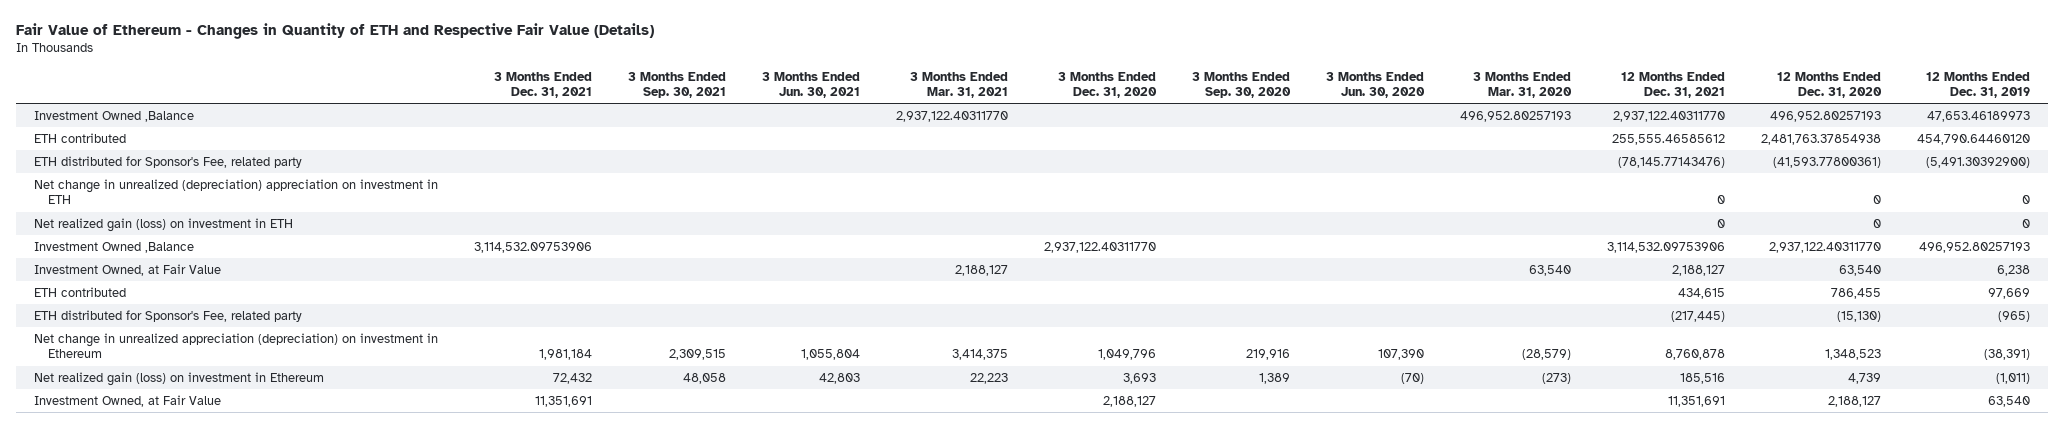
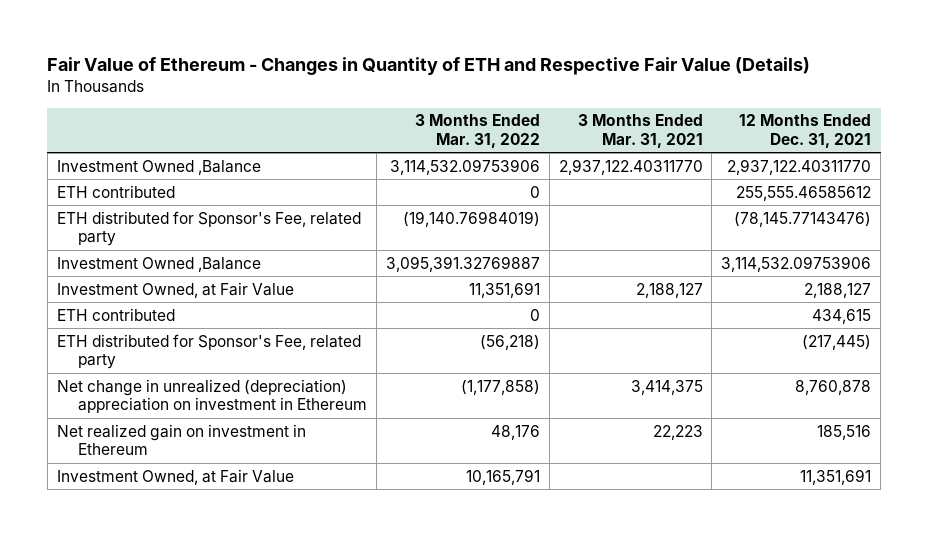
[493,71,592,98] 3 Months Ended Dec. 31, 2021 -> none
[627,71,726,98] 3 Months Ended Sep. 30, 2021 -> none
[761,71,860,98] 3 Months Ended Jun. 30, 2021 -> none
[1058,71,1158,98] 3 Months Ended Dec. 31, 2020 -> none
[1192,71,1292,98] 3 Months Ended Sep. 30, 2020 -> none
[1326,71,1426,98] 3 Months Ended Jun. 30, 2020 -> none
[1473,71,1573,98] 3 Months Ended Mar. 31, 2020 -> none
[1777,71,1883,98] 12 Months Ended Dec. 31, 2020 -> none
[1926,71,2031,98] 12 Months Ended Dec. 31, 2019 -> none
none -> [414,114,540,148] 3 Months Ended Mar. 31, 2022
[33,178,438,205] Net change in unrealized (depreciation) appreciation on investment in ETH -> none
[33,217,293,232] Net realized gain (loss) on investment in ETH -> none
[33,332,438,359] Net change in unrealized appreciation (depreciation) on investment in Ethereum -> [56,378,367,414] Net change in unrealized (depreciation) appreciation on investment in Ethereum
[33,371,324,386] Net realized gain (loss) on investment in Ethereum -> [56,423,306,456] Net realized gain on investment in Ethereum

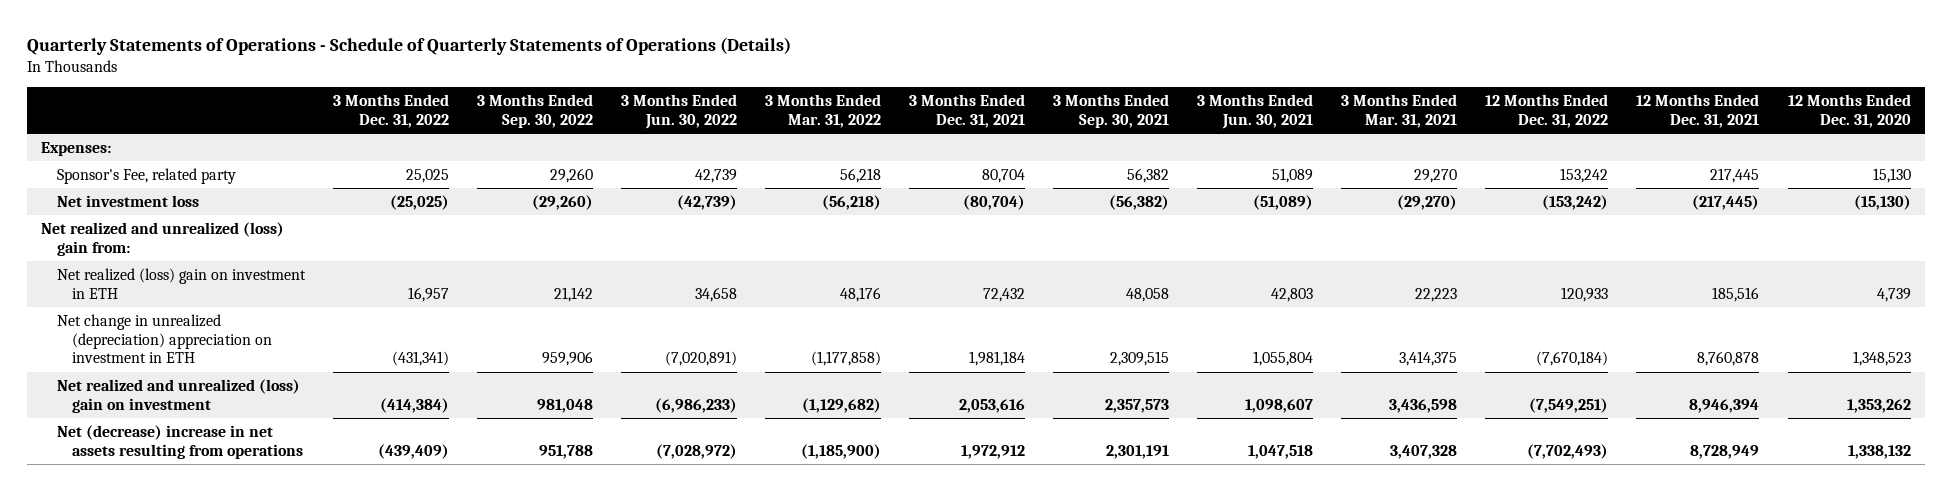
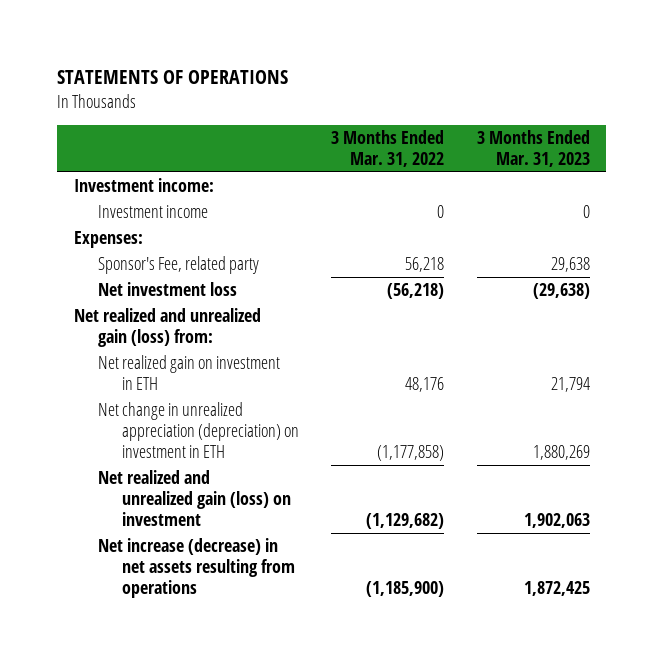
[27,37,792,56] Quarterly Statements of Operations - Schedule of Quarterly Statements of Operations (Details) -> [57,70,289,85] STATEMENTS OF OPERATIONS
[332,94,449,128] 3 Months Ended Dec. 31, 2022 -> none
[476,94,593,128] 3 Months Ended Sep. 30, 2022 -> none
[620,94,737,129] 3 Months Ended Jun. 30, 2022 -> none
[908,94,1025,128] 3 Months Ended Dec. 31, 2021 -> none
[1053,94,1170,128] 3 Months Ended Sep. 30, 2021 -> none
[1197,94,1314,129] 3 Months Ended Jun. 30, 2021 -> none
[1341,94,1458,128] 3 Months Ended Mar. 31, 2021 -> none
[1485,94,1609,128] 12 Months Ended Dec. 31, 2022 -> none
[1636,94,1760,128] 12 Months Ended Dec. 31, 2021 -> none
[1787,94,1911,128] 12 Months Ended Dec. 31, 2020 -> none
none -> [476,130,590,168] 3 Months Ended Mar. 31, 2023
none -> [73,177,214,192] Investment income:
none -> [97,204,208,218] Investment income
[41,221,285,256] Net realized and unrealized (loss) gain from: -> [73,307,261,347] Net realized and unrealized gain (loss) from:
[56,267,306,299] Net realized (loss) gain on investment in ETH -> [97,354,280,390] Net realized gain on investment in ETH
[56,313,272,364] Net change in unrealized (depreciation) appreciation on investment in ETH -> [97,401,299,458] Net change in unrealized appreciation (depreciation) on investment in ETH
[56,378,300,413] Net realized and unrealized (loss) gain on investment -> [97,469,291,526] Net realized and unrealized gain (loss) on investment
[56,424,303,459] Net (decrease) increase in net assets resulting from operations -> [97,537,295,598] Net increase (decrease) in net assets resulting from operations

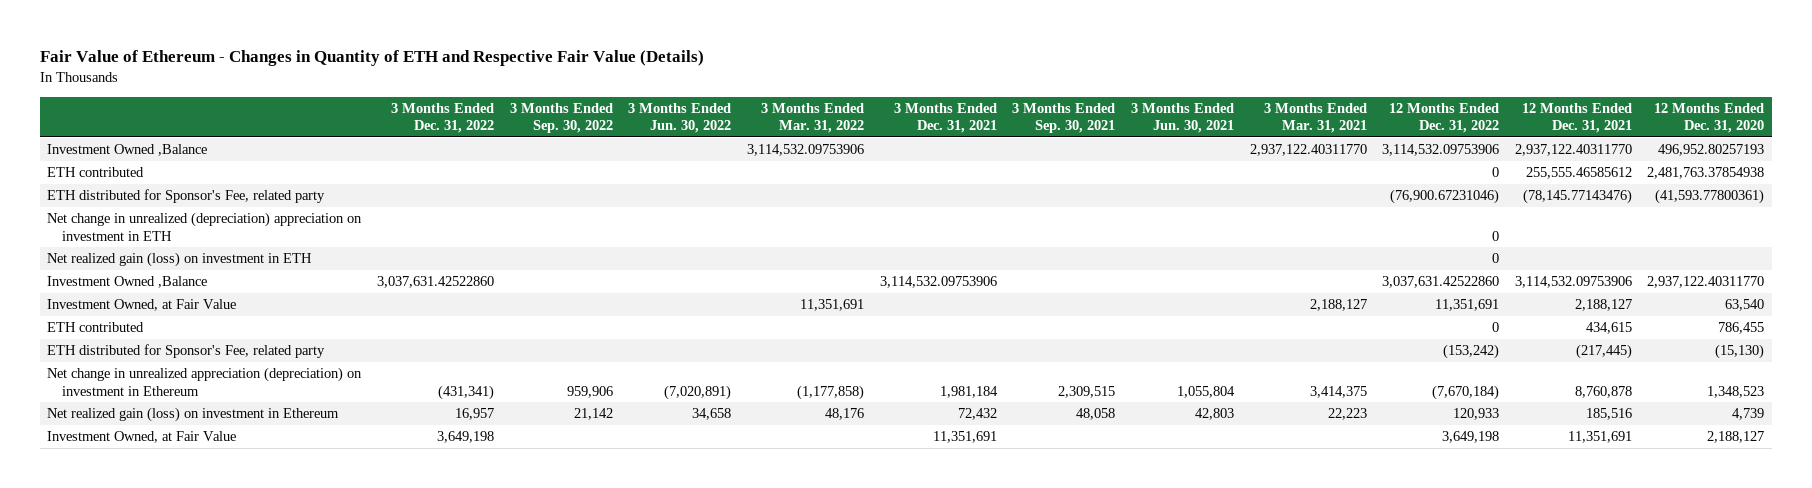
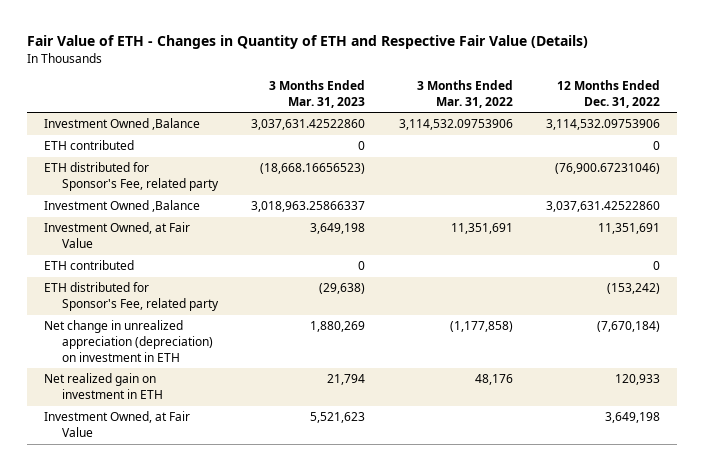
[39,50,704,67] Fair Value of Ethereum - Changes in Quantity of ETH and Respective Fair Value (Details) -> [27,35,589,50] Fair Value of ETH - Changes in Quantity of ETH and Respective Fair Value (Details)
[391,102,495,134] 3 Months Ended Dec. 31, 2022 -> none
[509,102,613,134] 3 Months Ended Sep. 30, 2022 -> none
[628,102,732,134] 3 Months Ended Jun. 30, 2022 -> none
[893,102,997,134] 3 Months Ended Dec. 31, 2021 -> none
[1012,102,1116,134] 3 Months Ended Sep. 30, 2021 -> none
[1130,102,1234,134] 3 Months Ended Jun. 30, 2021 -> none
[1263,102,1367,134] 3 Months Ended Mar. 31, 2021 -> none
[1521,102,1632,134] 12 Months Ended Dec. 31, 2021 -> none
[1654,102,1765,134] 12 Months Ended Dec. 31, 2020 -> none
none -> [269,80,366,108] 3 Months Ended Mar. 31, 2023
[47,212,363,241] Net change in unrealized (depreciation) appreciation on investment in ETH -> none
[47,252,313,268] Net realized gain (loss) on investment in ETH -> none
[47,367,363,396] Net change in unrealized appreciation (depreciation) on investment in Ethereum -> [43,320,214,362] Net change in unrealized appreciation (depreciation) on investment in ETH
[47,407,340,423] Net realized gain (loss) on investment in Ethereum -> [43,373,164,400] Net realized gain on investment in ETH

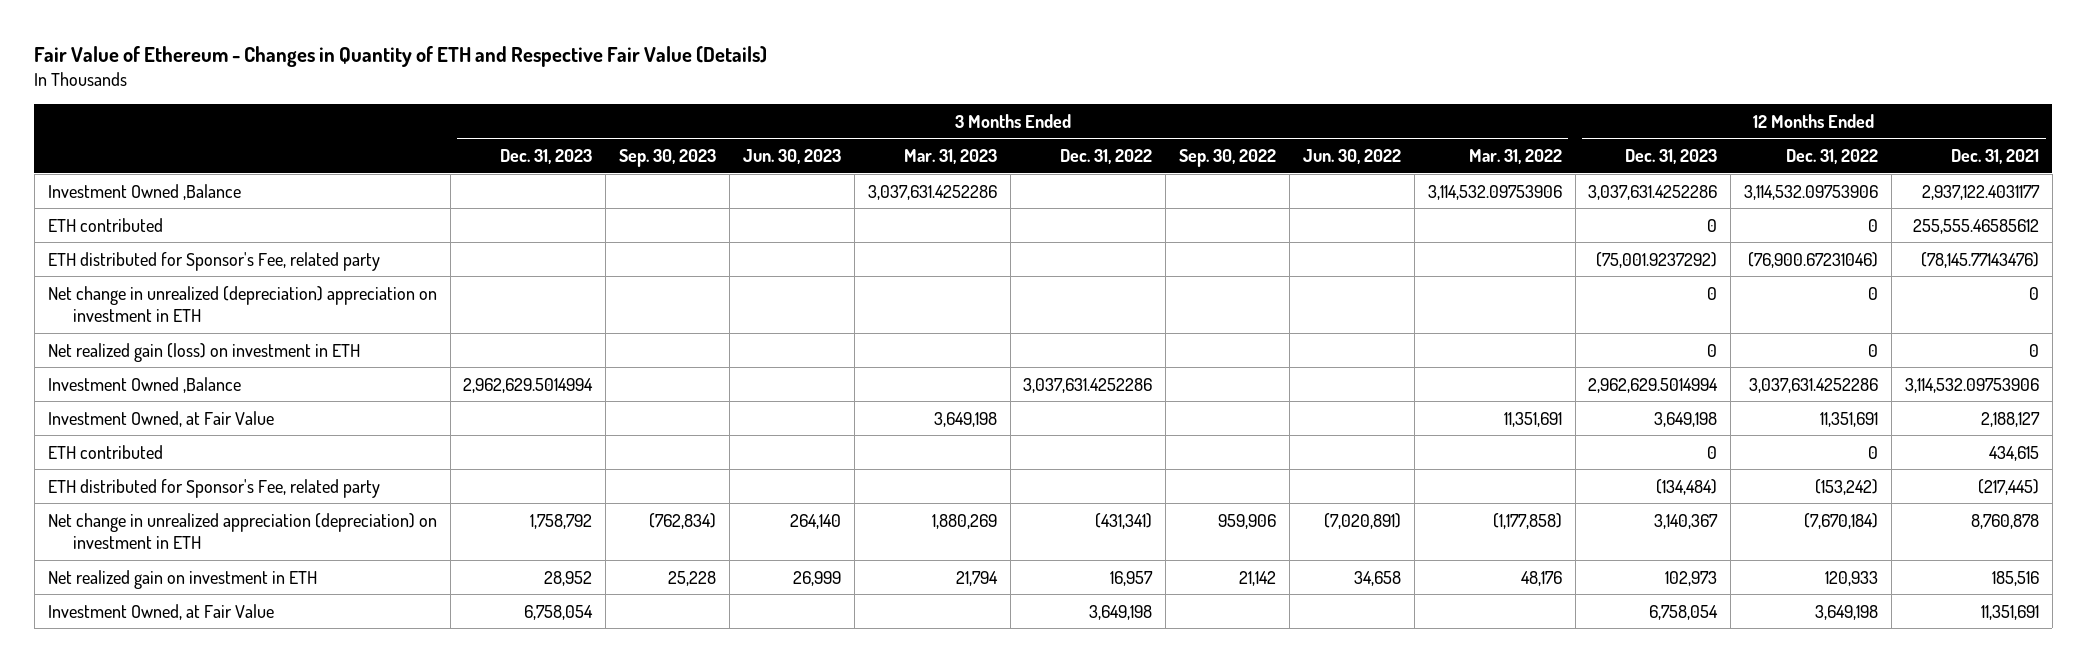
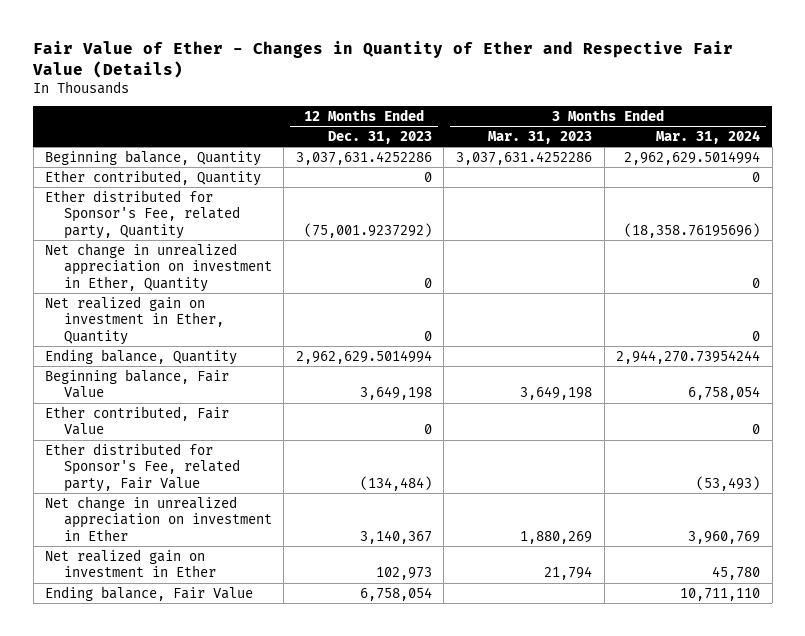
[34,46,768,68] Fair Value of Ethereum - Changes in Quantity of ETH and Respective Fair Value (Details) -> [32,40,734,78] Fair Value of Ether - Changes in Quantity of Ether and Respective Fair Value (Details)
[500,149,593,165] Dec. 31, 2023 -> none
[619,149,717,168] Sep. 30, 2023 -> none
[742,149,841,165] Jun. 30, 2023 -> none
[1060,149,1153,165] Dec. 31, 2022 -> none
[1179,149,1277,168] Sep. 30, 2022 -> none
[1302,149,1401,165] Jun. 30, 2022 -> none
[1468,149,1562,165] Mar. 31, 2022 -> none
[1786,149,1879,165] Dec. 31, 2022 -> none
[1950,149,2039,165] Dec. 31, 2021 -> none
none -> [656,129,761,144] Mar. 31, 2024
[47,183,241,200] Investment Owned ,Balance -> [45,149,262,166] Beginning balance, Quantity
[47,217,163,232] ETH contributed -> [45,169,262,186] Ether contributed, Quantity
[47,251,380,271] ETH distributed for Sponsor's Fee, related party -> [45,189,240,239] Ether distributed for Sponsor's Fee, related party, Quantity
[47,285,437,323] Net change in unrealized (depreciation) appreciation on investment in ETH -> [45,242,272,292] Net change in unrealized appreciation on investment in Ether, Quantity
[47,342,360,362] Net realized gain (loss) on investment in ETH -> [45,295,224,345] Net realized gain on investment in Ether, Quantity
[47,376,241,393] Investment Owned ,Balance -> [45,348,238,365] Ending balance, Quantity
[47,410,274,427] Investment Owned, at Fair Value -> [45,368,230,399] Beginning balance, Fair Value
[47,444,163,459] ETH contributed -> [45,405,230,436] Ether contributed, Fair Value
[47,478,380,498] ETH distributed for Sponsor's Fee, related party -> [45,442,240,492] Ether distributed for Sponsor's Fee, related party, Fair Value
[47,512,437,550] Net change in unrealized appreciation (depreciation) on investment in ETH -> [45,495,272,541] Net change in unrealized appreciation on investment in Ether
[47,569,317,589] Net realized gain on investment in ETH -> [45,548,216,578] Net realized gain on investment in Ether
[47,603,274,620] Investment Owned, at Fair Value -> [45,585,254,601] Ending balance, Fair Value

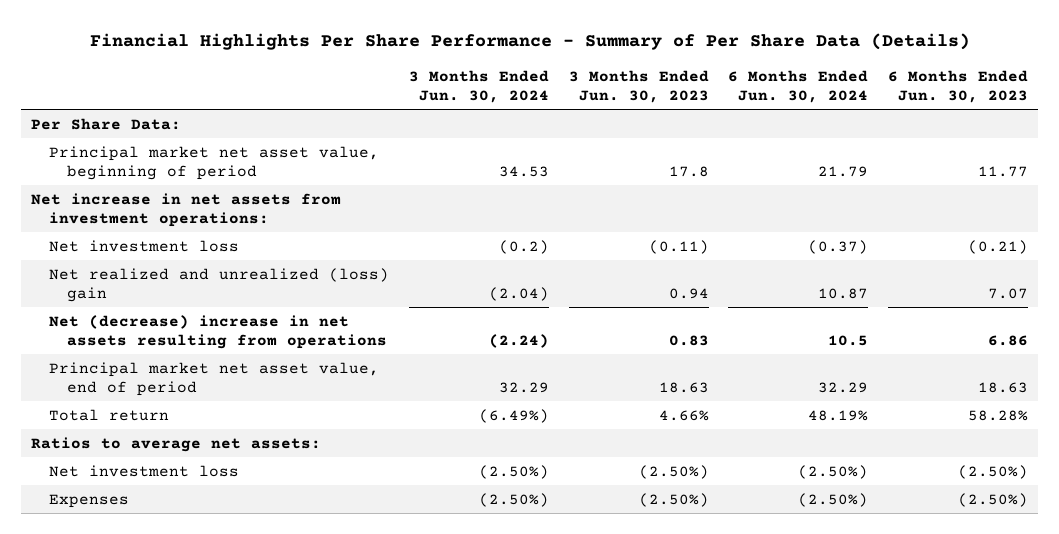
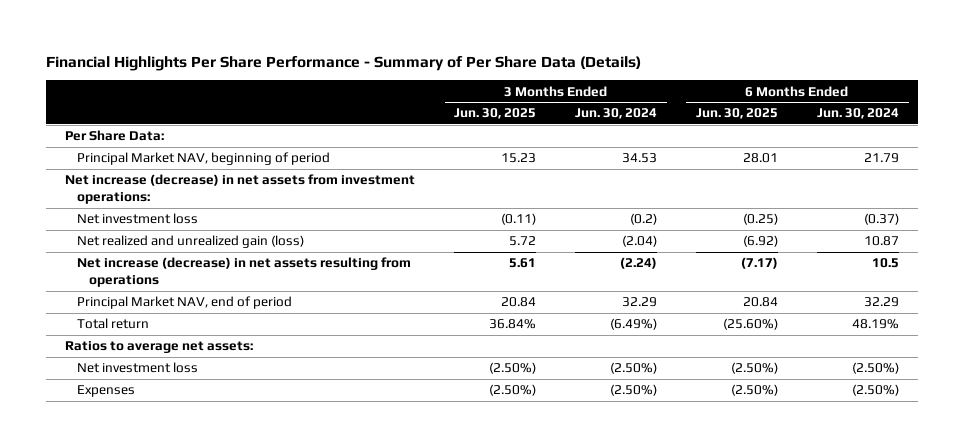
[568,69,709,104] 3 Months Ended Jun. 30, 2023 -> none
[888,69,1029,104] 6 Months Ended Jun. 30, 2023 -> none
none -> [454,108,537,120] Jun. 30, 2025
none -> [696,108,779,120] Jun. 30, 2025
[48,145,379,181] Principal market net asset value, beginning of period -> [77,152,331,166] Principal Market NAV, beginning of period
[30,192,341,228] Net increase in net assets from investment operations: -> [65,174,416,205] Net increase (decrease) in net assets from investment operations:
[48,267,389,303] Net realized and unrealized (loss) gain -> [77,235,305,249] Net realized and unrealized gain (loss)
[48,314,387,350] Net (decrease) increase in net assets resulting from operations -> [77,257,412,288] Net increase (decrease) in net assets resulting from operations
[48,361,379,397] Principal market net asset value, end of period -> [77,296,293,310] Principal Market NAV, end of period

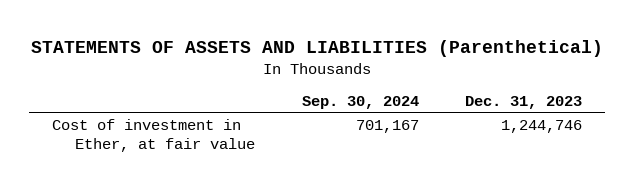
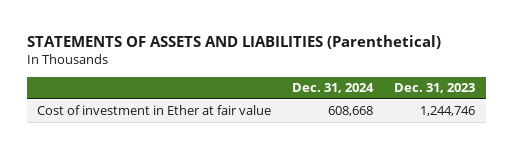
[301,96,419,110] Sep. 30, 2024 -> none
none -> [292,83,375,94] Dec. 31, 2024
[52,119,256,152] Cost of investment in Ether, at fair value -> [37,105,272,116] Cost of investment in Ether at fair value

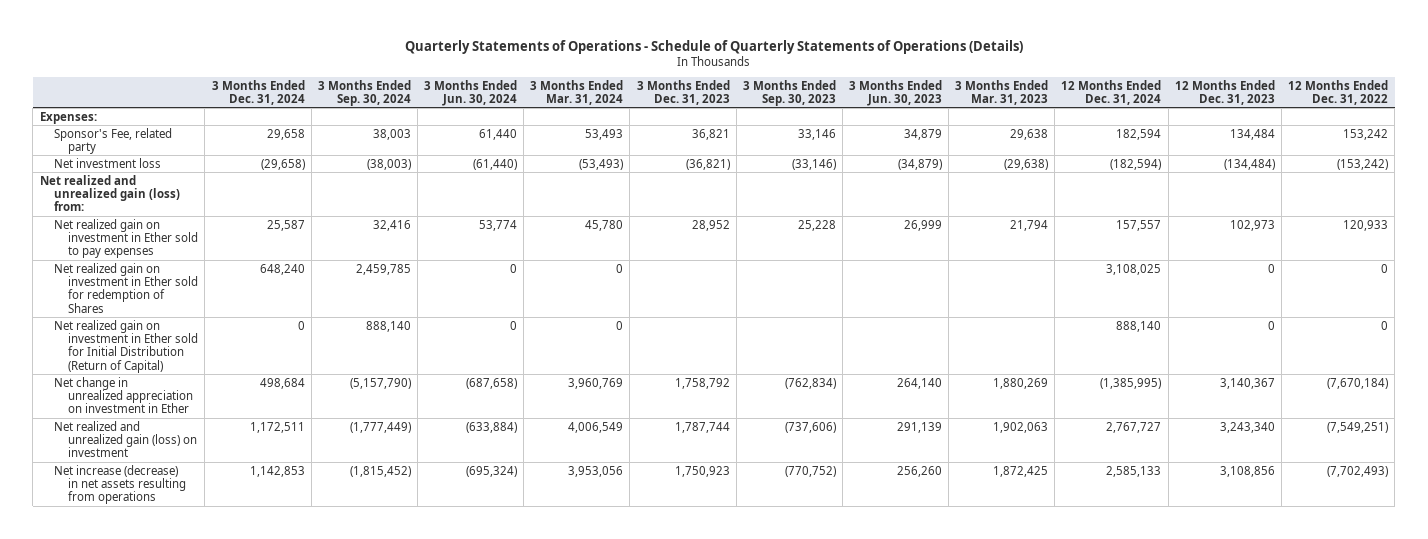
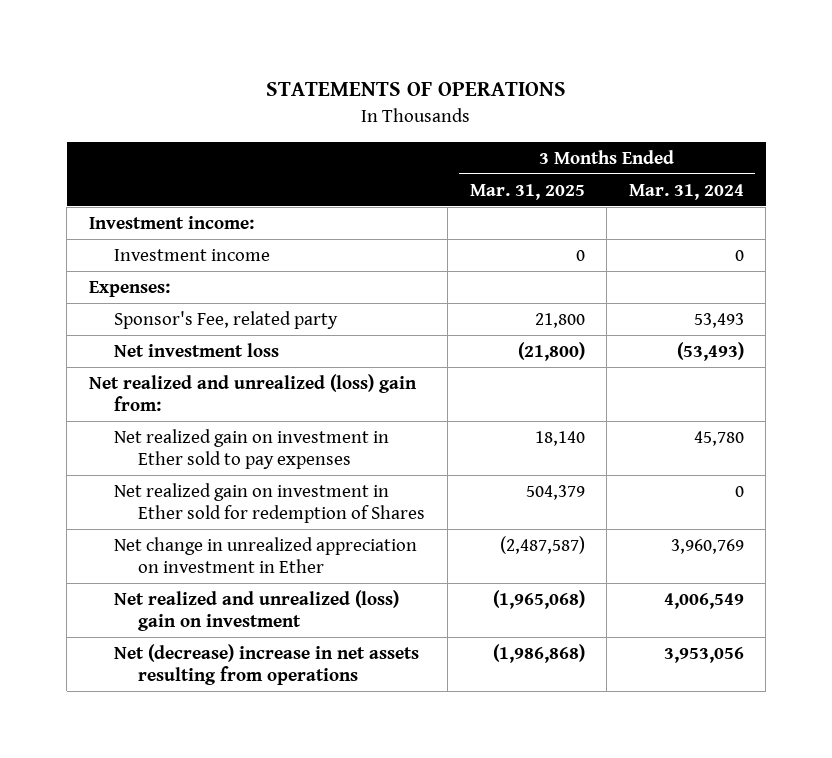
[404,39,1023,54] Quarterly Statements of Operations - Schedule of Quarterly Statements of Operations (Details) -> [266,82,567,97] STATEMENTS OF OPERATIONS
[211,79,305,105] 3 Months Ended Dec. 31, 2024 -> none
[317,79,411,106] 3 Months Ended Sep. 30, 2024 -> none
[424,79,518,106] 3 Months Ended Jun. 30, 2024 -> none
[636,79,730,105] 3 Months Ended Dec. 31, 2023 -> none
[742,79,836,106] 3 Months Ended Sep. 30, 2023 -> none
[848,79,942,106] 3 Months Ended Jun. 30, 2023 -> none
[955,79,1049,105] 3 Months Ended Mar. 31, 2023 -> none
[1061,79,1162,105] 12 Months Ended Dec. 31, 2024 -> none
[1174,79,1275,105] 12 Months Ended Dec. 31, 2023 -> none
[1287,79,1388,105] 12 Months Ended Dec. 31, 2022 -> none
none -> [469,183,585,200] Mar. 31, 2025
none -> [88,216,254,230] Investment income:
none -> [113,249,270,262] Investment income
[39,174,180,212] Net realized and unrealized gain (loss) from: -> [88,374,417,412] Net realized and unrealized (loss) gain from:
[53,319,199,373] Net realized gain on investment in Ether sold for Initial Distribution (Return of Capital) -> none
[53,420,198,458] Net realized and unrealized gain (loss) on investment -> [113,590,399,632] Net realized and unrealized (loss) gain on investment
[53,464,187,505] Net increase (decrease) in net assets resulting from operations -> [113,644,419,686] Net (decrease) increase in net assets resulting from operations

